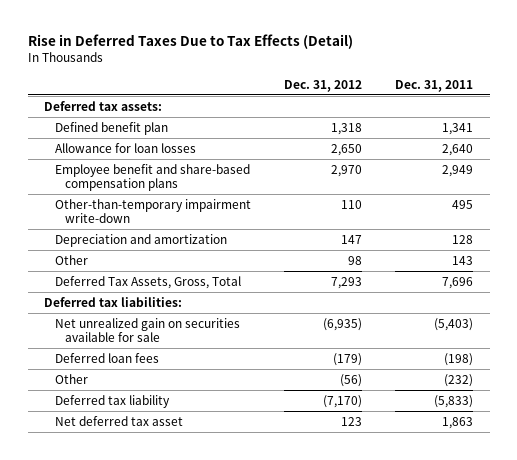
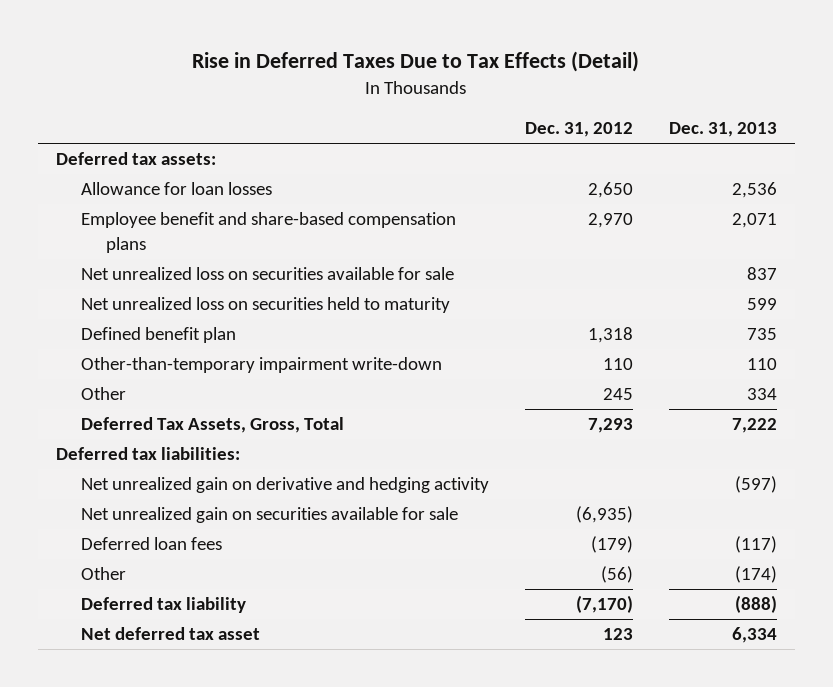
[395,79,474,92] Dec. 31, 2011 -> none
none -> [668,122,777,138] Dec. 31, 2013
none -> [80,267,454,281] Net unrealized loss on securities available for sale
none -> [80,297,450,314] Net unrealized loss on securities held to maturity
[54,121,168,135] Defined benefit plan -> [80,327,236,344] Defined benefit plan
[54,233,227,247] Depreciation and amortization -> none
[347,255,362,265] 98 -> [602,388,633,401] 245
none -> [80,477,489,494] Net unrealized gain on derivative and hedging activity

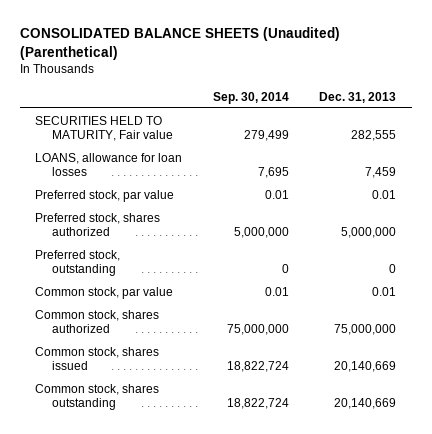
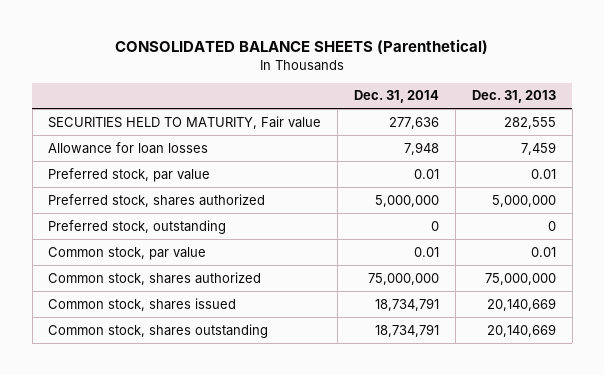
[19,27,340,61] CONSOLIDATED BALANCE SHEETS (Unaudited) (Parenthetical) -> [115,39,489,55] CONSOLIDATED BALANCE SHEETS (Parenthetical)
[212,91,289,104] Sep. 30, 2014 -> none
none -> [354,90,440,104] Dec. 31, 2014
[35,152,183,176] LOANS, allowance for loan losses -> [48,141,209,154] Allowance for loan losses

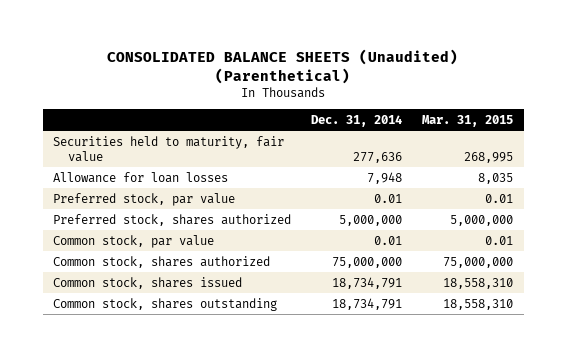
[115,39,489,55] CONSOLIDATED BALANCE SHEETS (Parenthetical) -> [107,48,459,84] CONSOLIDATED BALANCE SHEETS (Unaudited) (Parenthetical)
[471,90,556,104] Dec. 31, 2013 -> none
none -> [422,115,514,128] Mar. 31, 2015
[48,115,322,129] SECURITIES HELD TO MATURITY, Fair value -> [52,135,284,163] Securities held to maturity, fair value
[48,219,227,234] Preferred stock, outstanding -> none

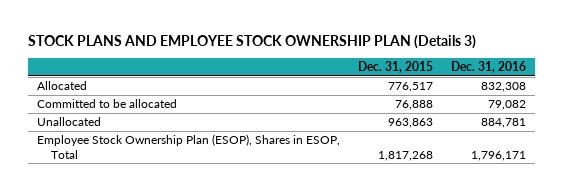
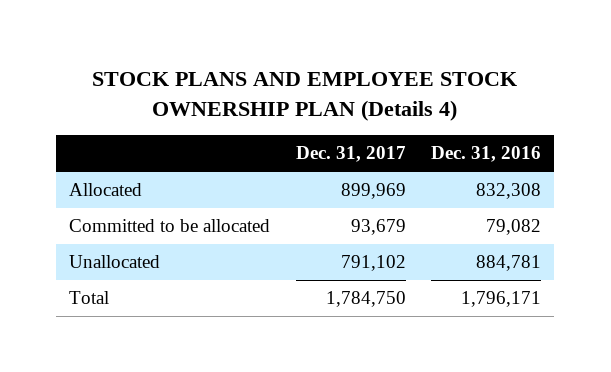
[28,35,477,50] STOCK PLANS AND EMPLOYEE STOCK OWNERSHIP PLAN (Details 3) -> [92,72,518,121] STOCK PLANS AND EMPLOYEE STOCK OWNERSHIP PLAN (Details 4)
[358,61,434,74] Dec. 31, 2015 -> none
none -> [295,146,406,163] Dec. 31, 2017
[37,134,341,159] Employee Stock Ownership Plan (ESOP), Shares in ESOP, Total -> [69,291,110,305] Total

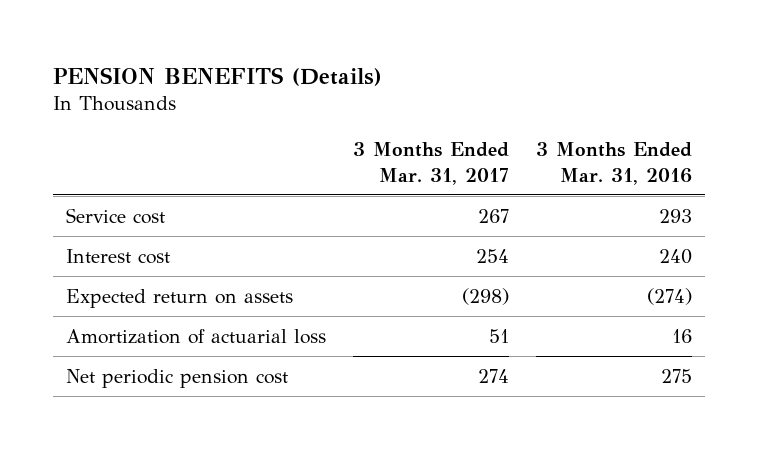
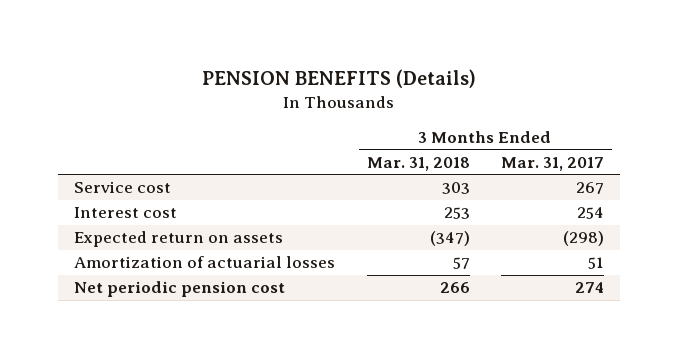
[536,142,693,185] 3 Months Ended Mar. 31, 2016 -> none
none -> [366,156,470,171] Mar. 31, 2018
[66,328,327,344] Amortization of actuarial loss -> [74,256,336,269] Amortization of actuarial losses

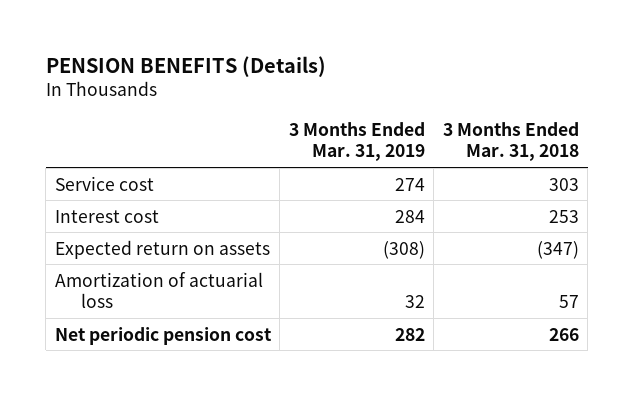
[500,156,604,171] Mar. 31, 2017 -> none
none -> [288,121,425,162] 3 Months Ended Mar. 31, 2019
[74,256,336,269] Amortization of actuarial losses -> [54,271,263,309] Amortization of actuarial loss

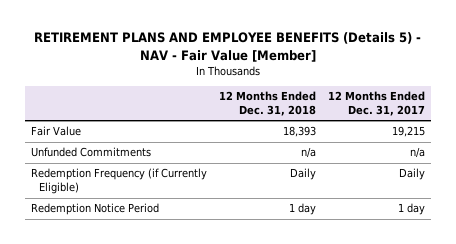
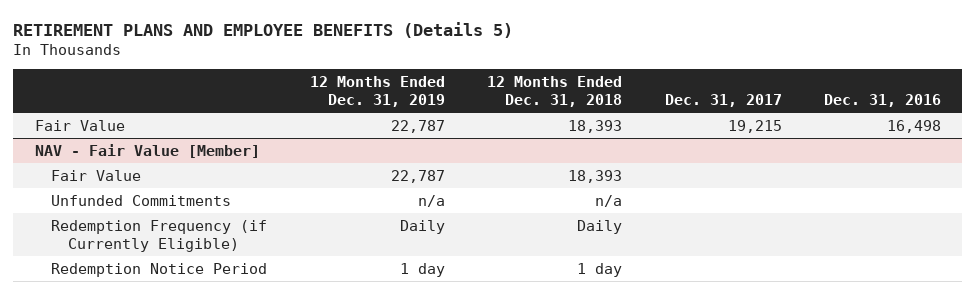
[34,32,422,62] RETIREMENT PLANS AND EMPLOYEE BENEFITS (Details 5) - NAV - Fair Value [Member] -> [13,21,514,38] RETIREMENT PLANS AND EMPLOYEE BENEFITS (Details 5)
[328,91,426,116] 12 Months Ended Dec. 31, 2017 -> none
none -> [309,75,445,108] 12 Months Ended Dec. 31, 2019
none -> [664,94,782,108] Dec. 31, 2017
none -> [823,94,941,108] Dec. 31, 2016
none -> [34,143,260,158] NAV - Fair Value [Member]
none -> [51,169,142,181] Fair Value

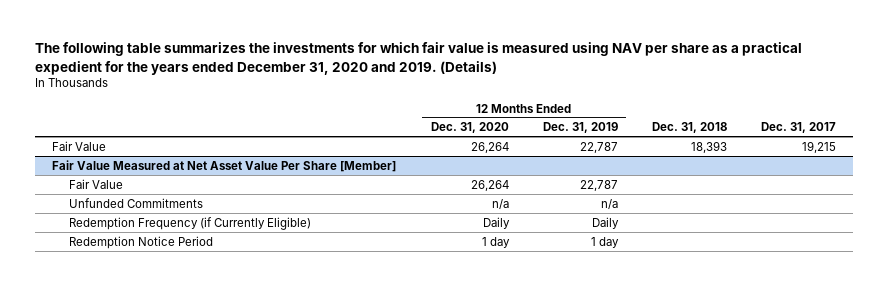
[13,21,514,38] RETIREMENT PLANS AND EMPLOYEE BENEFITS (Details 5) -> [35,42,803,75] The following table summarizes the investments for which fair value is measured using NAV per share as a practical expedient for the years ended December 31, 2020 and 2019. (Details)
[487,75,623,108] 12 Months Ended Dec. 31, 2018 -> none
[823,94,941,108] Dec. 31, 2016 -> none
none -> [430,122,509,134] Dec. 31, 2020
none -> [652,122,728,134] Dec. 31, 2018
[34,143,260,158] NAV - Fair Value [Member] -> [52,159,397,172] Fair Value Measured at Net Asset Value Per Share [Member]

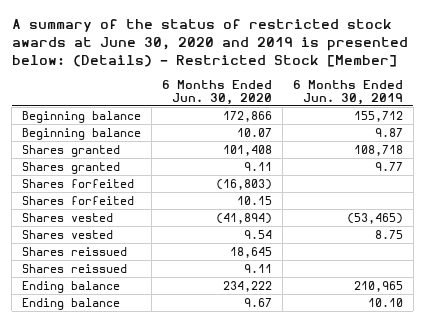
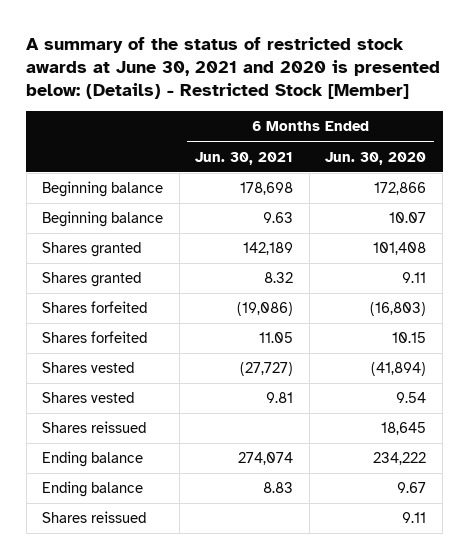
[11,19,408,67] A summary of the status of restricted stock awards at June 30, 2020 and 2019 is presented below: (Details) - Restricted Stock [Member] -> [26,36,441,100] A summary of the status of restricted stock awards at June 30, 2021 and 2020 is presented below: (Details) - Restricted Stock [Member]
[292,79,403,105] 6 Months Ended Jun. 30, 2019 -> none
none -> [195,151,294,165] Jun. 30, 2021
[22,263,128,273] Shares reissued -> [42,511,147,524] Shares reissued

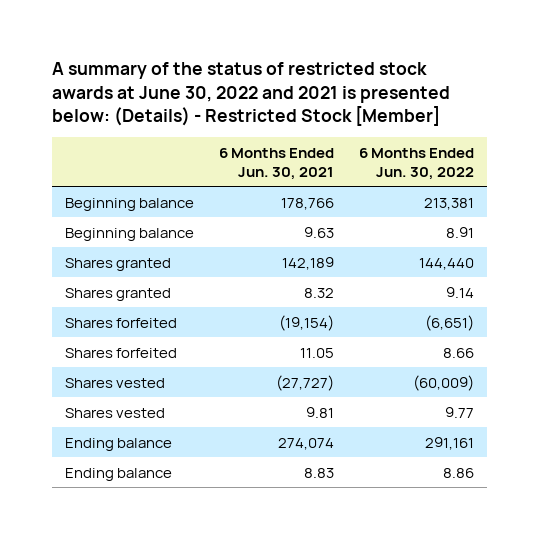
[26,36,441,100] A summary of the status of restricted stock awards at June 30, 2021 and 2020 is presented below: (Details) - Restricted Stock [Member] -> [51,62,450,126] A summary of the status of restricted stock awards at June 30, 2022 and 2021 is presented below: (Details) - Restricted Stock [Member]
[325,151,427,165] Jun. 30, 2020 -> none
none -> [359,147,475,180] 6 Months Ended Jun. 30, 2022
[240,182,294,196] 178,698 -> [280,197,334,210] 178,766
[237,302,294,317] (19,086) -> [278,314,334,331] (19,154)
[42,421,147,434] Shares reissued -> none
[42,511,147,524] Shares reissued -> none

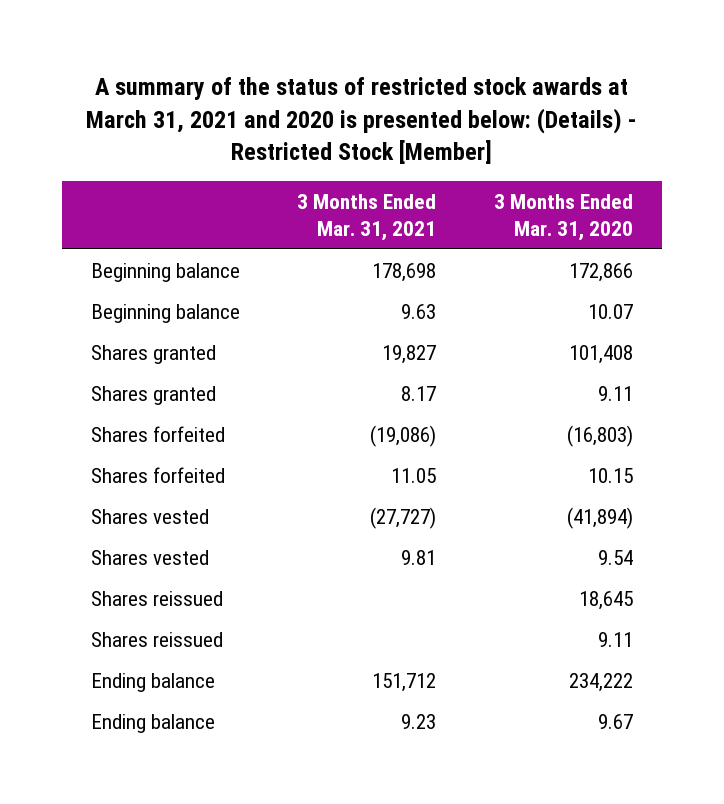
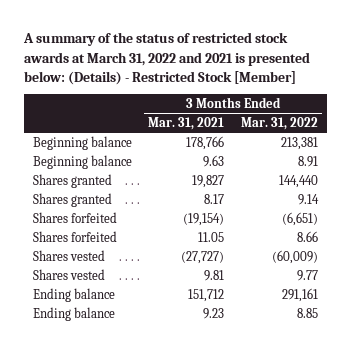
[85,76,637,165] A summary of the status of restricted stock awards at March 31, 2021 and 2020 is presented below: (Details) - Restricted Stock [Member] -> [23,32,311,85] A summary of the status of restricted stock awards at March 31, 2022 and 2021 is presented below: (Details) - Restricted Stock [Member]
[493,194,633,241] 3 Months Ended Mar. 31, 2020 -> none
none -> [241,116,319,130] Mar. 31, 2022
[372,262,437,282] 178,698 -> [186,135,225,150] 178,766
[370,424,437,447] (19,086) -> [183,212,225,226] (19,154)
[90,590,223,606] Shares reissued -> none
[90,631,223,647] Shares reissued -> none

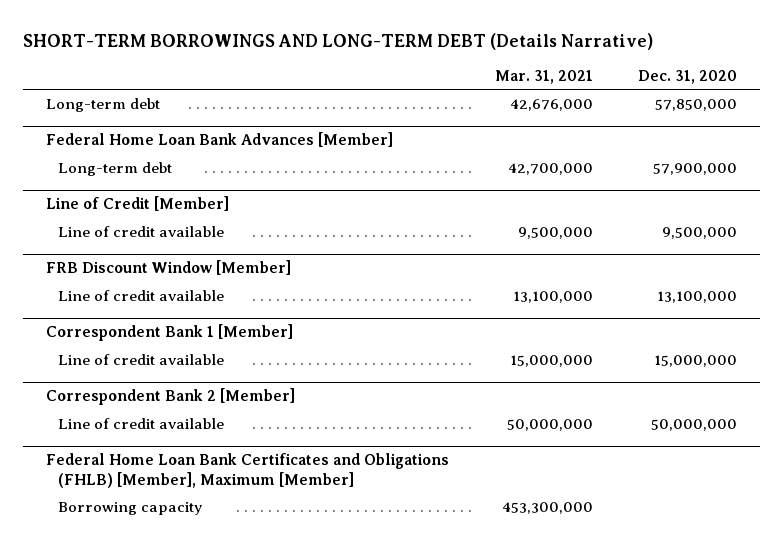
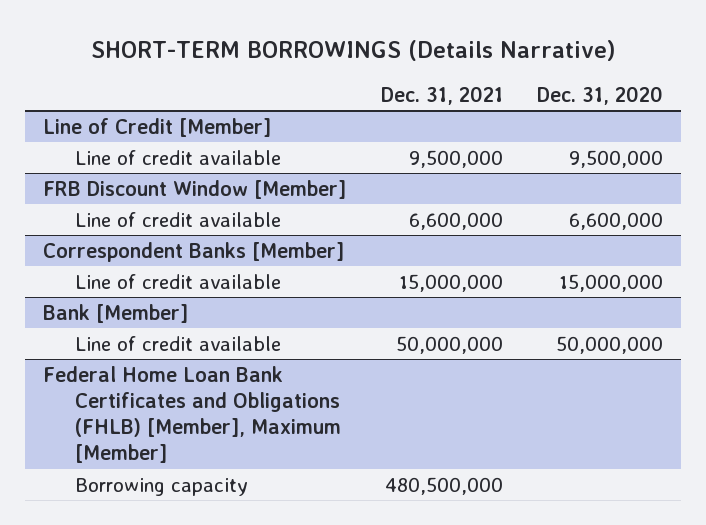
[23,32,654,50] SHORT-TERM BORROWINGS AND LONG-TERM DEBT (Details Narrative) -> [91,40,617,62] SHORT-TERM BORROWINGS (Details Narrative)
[494,70,593,85] Mar. 31, 2021 -> none
none -> [380,85,503,105] Dec. 31, 2021
[45,97,160,112] Long-term debt -> none
[45,132,393,148] Federal Home Loan Bank Advances [Member] -> none
[57,161,172,176] Long-term debt -> none
[657,290,738,303] 13,100,000 -> [569,211,664,230] 6,600,000
[45,324,293,342] Correspondent Bank 1 [Member] -> [42,241,344,262] Correspondent Banks [Member]
[45,388,295,406] Correspondent Bank 2 [Member] -> [42,303,188,323] Bank [Member]

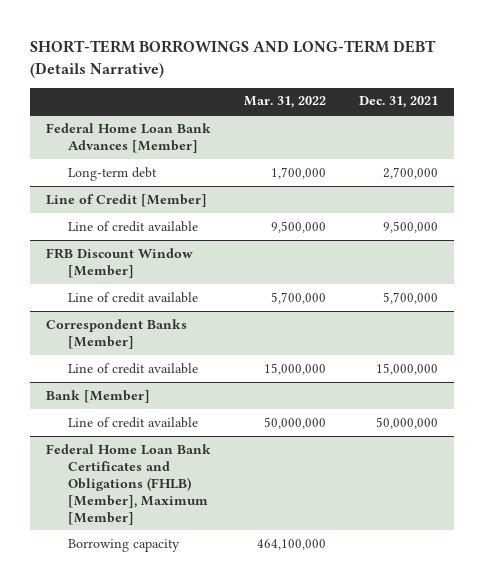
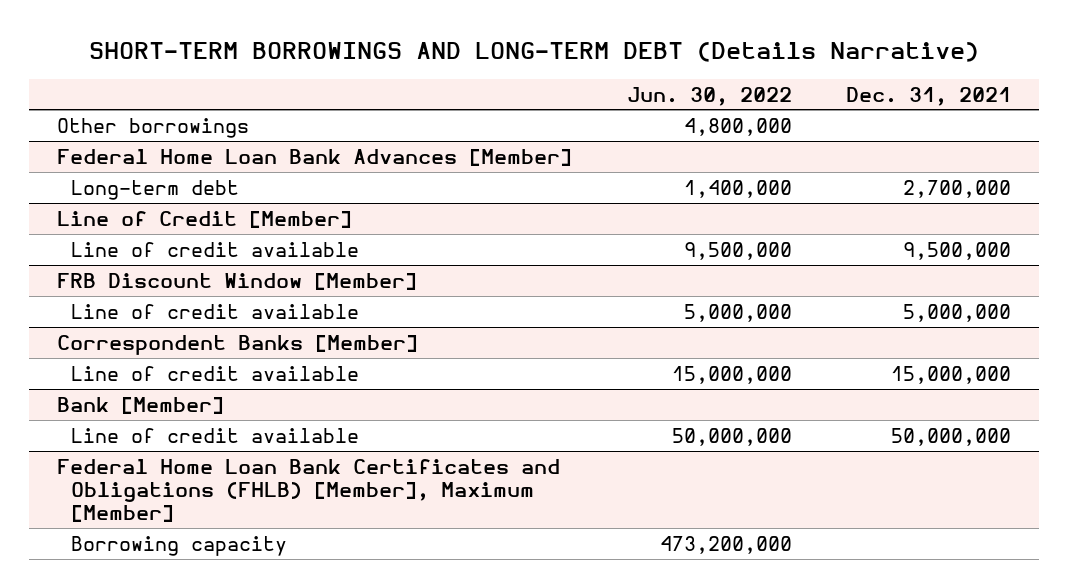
[244,96,327,109] Mar. 31, 2022 -> none
none -> [626,86,792,106] Jun. 30, 2022
none -> [56,117,249,138] Other borrowings
[382,291,438,304] 5,700,000 -> [903,303,1012,322] 5,000,000

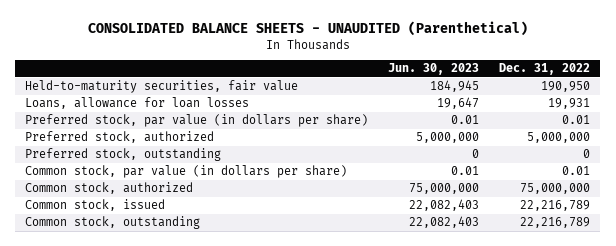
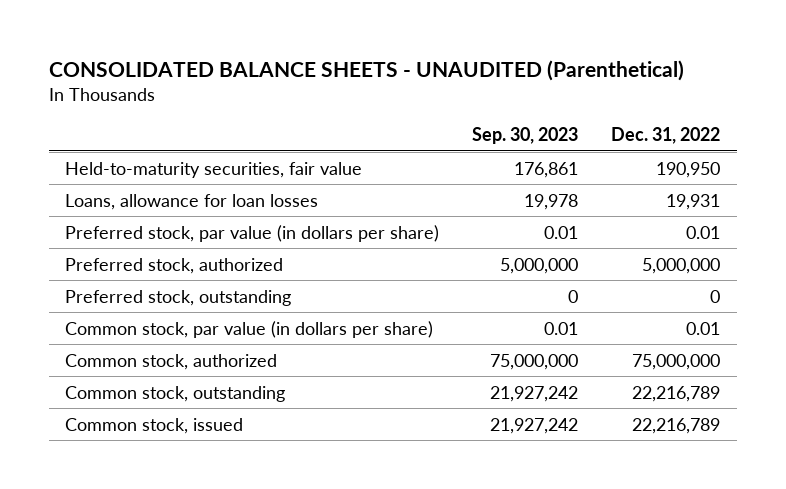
[388,63,480,76] Jun. 30, 2023 -> none
none -> [472,127,579,145] Sep. 30, 2023
[25,199,166,212] Common stock, issued -> [65,417,244,434] Common stock, issued

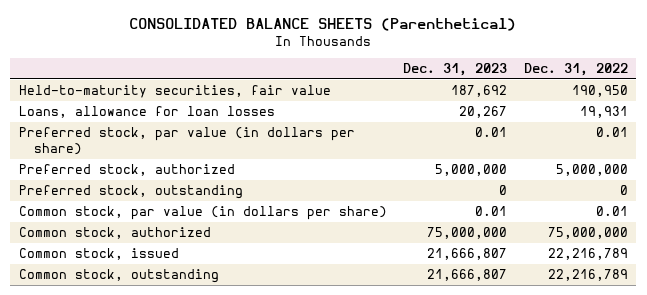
[49,59,685,81] CONSOLIDATED BALANCE SHEETS - UNAUDITED (Parenthetical) -> [129,18,517,32] CONSOLIDATED BALANCE SHEETS (Parenthetical)
[472,127,579,145] Sep. 30, 2023 -> none
none -> [403,63,508,77] Dec. 31, 2023
[65,385,286,402] Common stock, outstanding -> [18,269,219,284] Common stock, outstanding

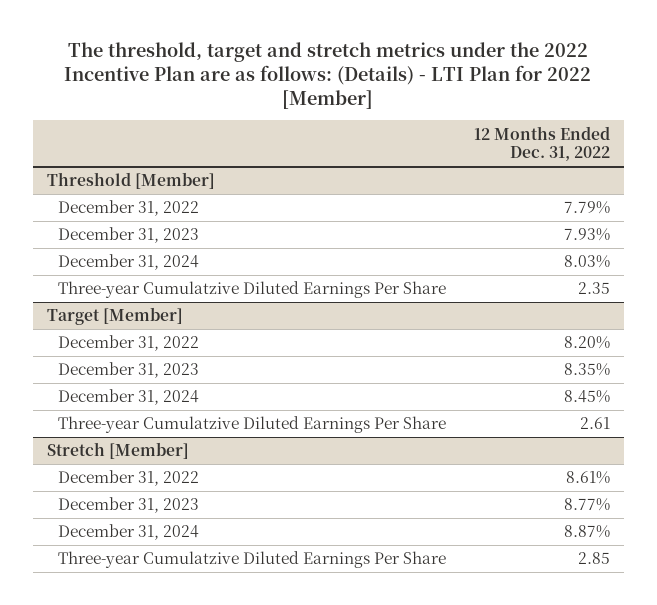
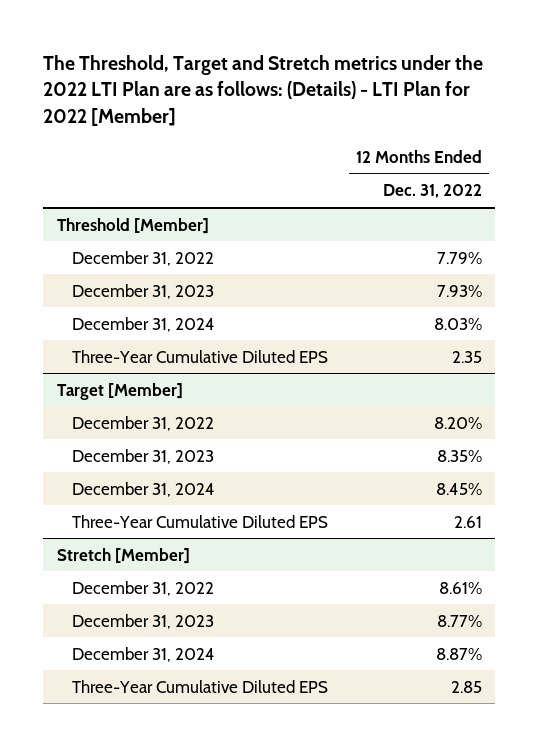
[64,41,592,109] The threshold, target and stretch metrics under the 2022 Incentive Plan are as follows: (Details) - LTI Plan for 2022 [Member] -> [43,54,484,127] The Threshold, Target and Stretch metrics under the 2022 LTI Plan are as follows: (Details) - LTI Plan for 2022 [Member]
[57,281,446,299] Three-year Cumulatzive Diluted Earnings Per Share -> [72,349,329,363] Three-Year Cumulative Diluted EPS
[57,416,446,434] Three-year Cumulatzive Diluted Earnings Per Share -> [72,514,329,528] Three-Year Cumulative Diluted EPS
[57,551,446,569] Three-year Cumulatzive Diluted Earnings Per Share -> [72,679,329,693] Three-Year Cumulative Diluted EPS

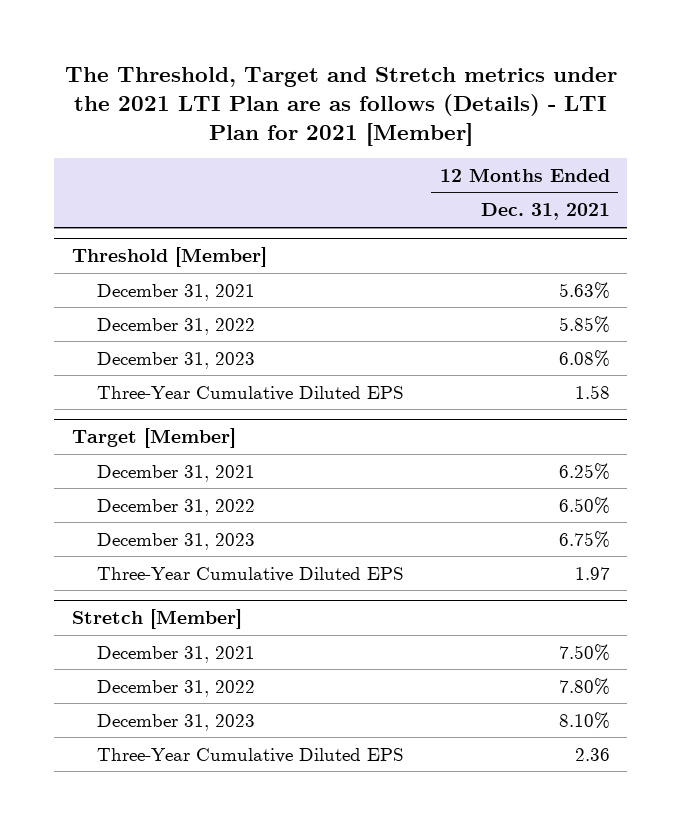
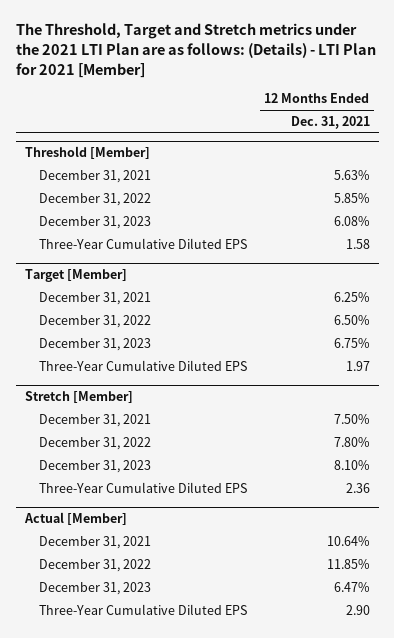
[64,67,617,146] The Threshold, Target and Stretch metrics under the 2021 LTI Plan are as follows (Details) - LTI Plan for 2021 [Member] -> [15,23,376,78] The Threshold, Target and Stretch metrics under the 2021 LTI Plan are as follows: (Details) - LTI Plan for 2021 [Member]
none -> [23,512,127,526] Actual [Member]
none -> [38,536,151,550] December 31, 2021
none -> [38,559,151,573] December 31, 2022
none -> [38,582,151,596] December 31, 2023
none -> [38,604,247,616] Three-Year Cumulative Diluted EPS

